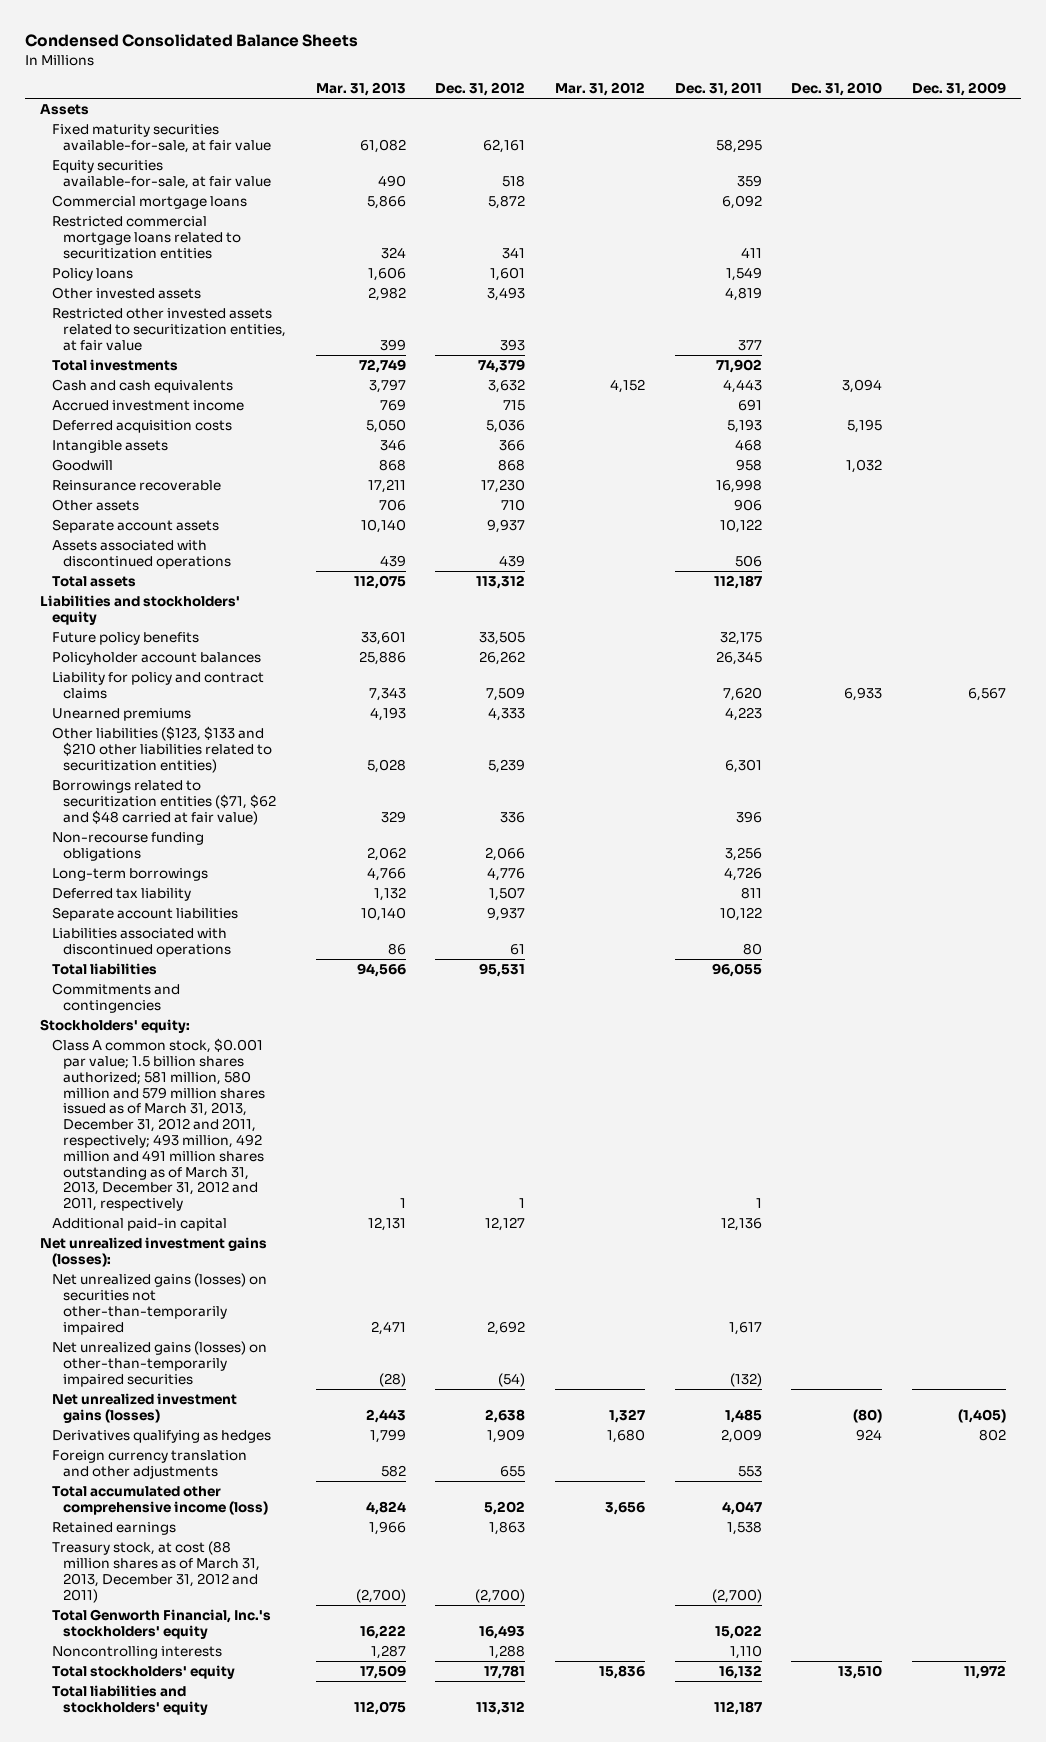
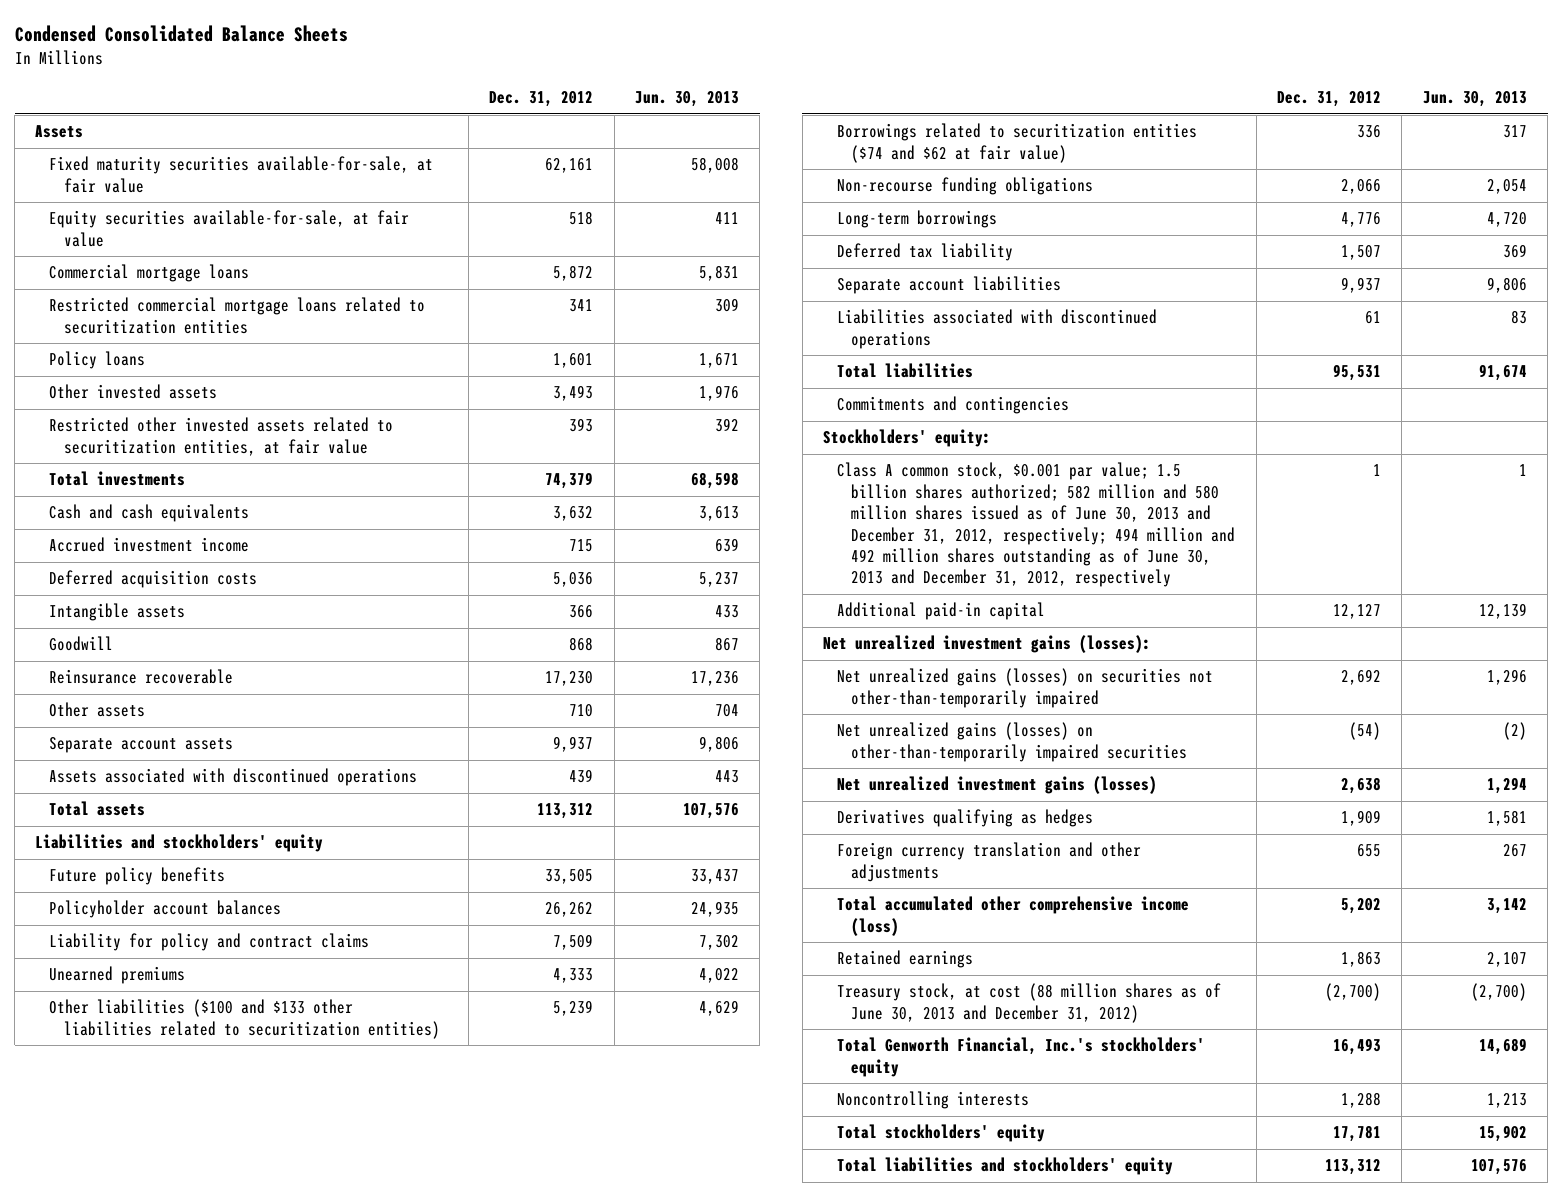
[315,82,406,97] Mar. 31, 2013 -> none
[554,82,645,97] Mar. 31, 2012 -> none
[674,82,762,97] Dec. 31, 2011 -> none
[791,82,883,97] Dec. 31, 2010 -> none
[911,82,1006,97] Dec. 31, 2009 -> none
none -> [634,91,739,108] Jun. 30, 2013
[51,726,273,773] Other liabilities ($123, $133 and $210 other liabilities related to securitization entities) -> [49,999,440,1039] Other liabilities ($100 and $133 other liabilities related to securitization entities)
[51,780,277,825] Borrowings related to securitization entities ($71, $62 and $48 carried at fair value) -> [837,123,1198,163] Borrowings related to securitization entities ($74 and $62 at fair value)
[51,1038,266,1212] Class A common stock, $0.001 par value; 1.5 billion shares authorized; 581 million, 580 million and 579 million shares issued as of March 31, 2013, December 31, 2012 and 2011, respectively; 493 million, 492 million and 491 million shares outstanding as of March 31, 2013, December 31, 2012 and 2011, respectively -> [837,462,1236,588] Class A common stock, $0.001 par value; 1.5 billion shares authorized; 582 million and 580 million shares issued as of June 30, 2013 and December 31, 2012, respectively; 494 million and 492 million shares outstanding as of June 30, 2013 and December 31, 2012, respectively
[51,1541,261,1603] Treasury stock, at cost (88 million shares as of March 31, 2013, December 31, 2012 and 2011) -> [837,983,1222,1023] Treasury stock, at cost (88 million shares as of June 30, 2013 and December 31, 2012)

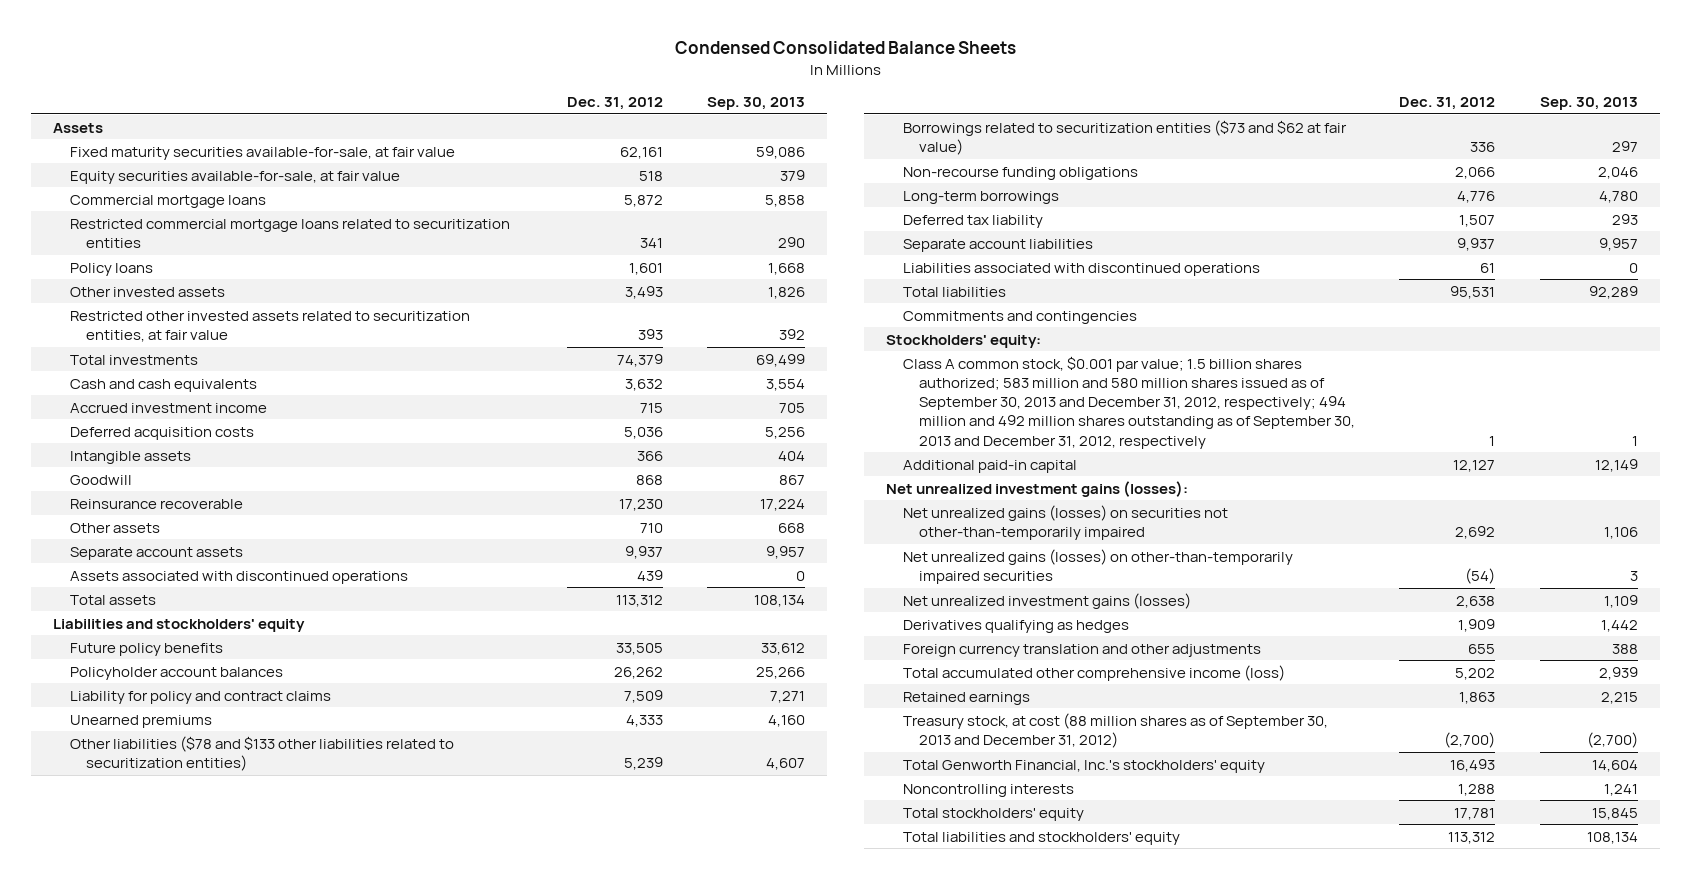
[634,91,739,108] Jun. 30, 2013 -> none
none -> [706,97,805,111] Sep. 30, 2013
[49,999,440,1039] Other liabilities ($100 and $133 other liabilities related to securitization entities) -> [69,735,454,771] Other liabilities ($78 and $133 other liabilities related to securitization entities)
[837,123,1198,163] Borrowings related to securitization entities ($74 and $62 at fair value) -> [902,119,1347,155] Borrowings related to securitization entities ($73 and $62 at fair value)
[837,462,1236,588] Class A common stock, $0.001 par value; 1.5 billion shares authorized; 582 million and 580 million shares issued as of June 30, 2013 and December 31, 2012, respectively; 494 million and 492 million shares outstanding as of June 30, 2013 and December 31, 2012, respectively -> [902,355,1356,449] Class A common stock, $0.001 par value; 1.5 billion shares authorized; 583 million and 580 million shares issued as of September 30, 2013 and December 31, 2012, respectively; 494 million and 492 million shares outstanding as of September 30, 2013 and December 31, 2012, respectively
[837,983,1222,1023] Treasury stock, at cost (88 million shares as of June 30, 2013 and December 31, 2012) -> [902,712,1328,748] Treasury stock, at cost (88 million shares as of September 30, 2013 and December 31, 2012)

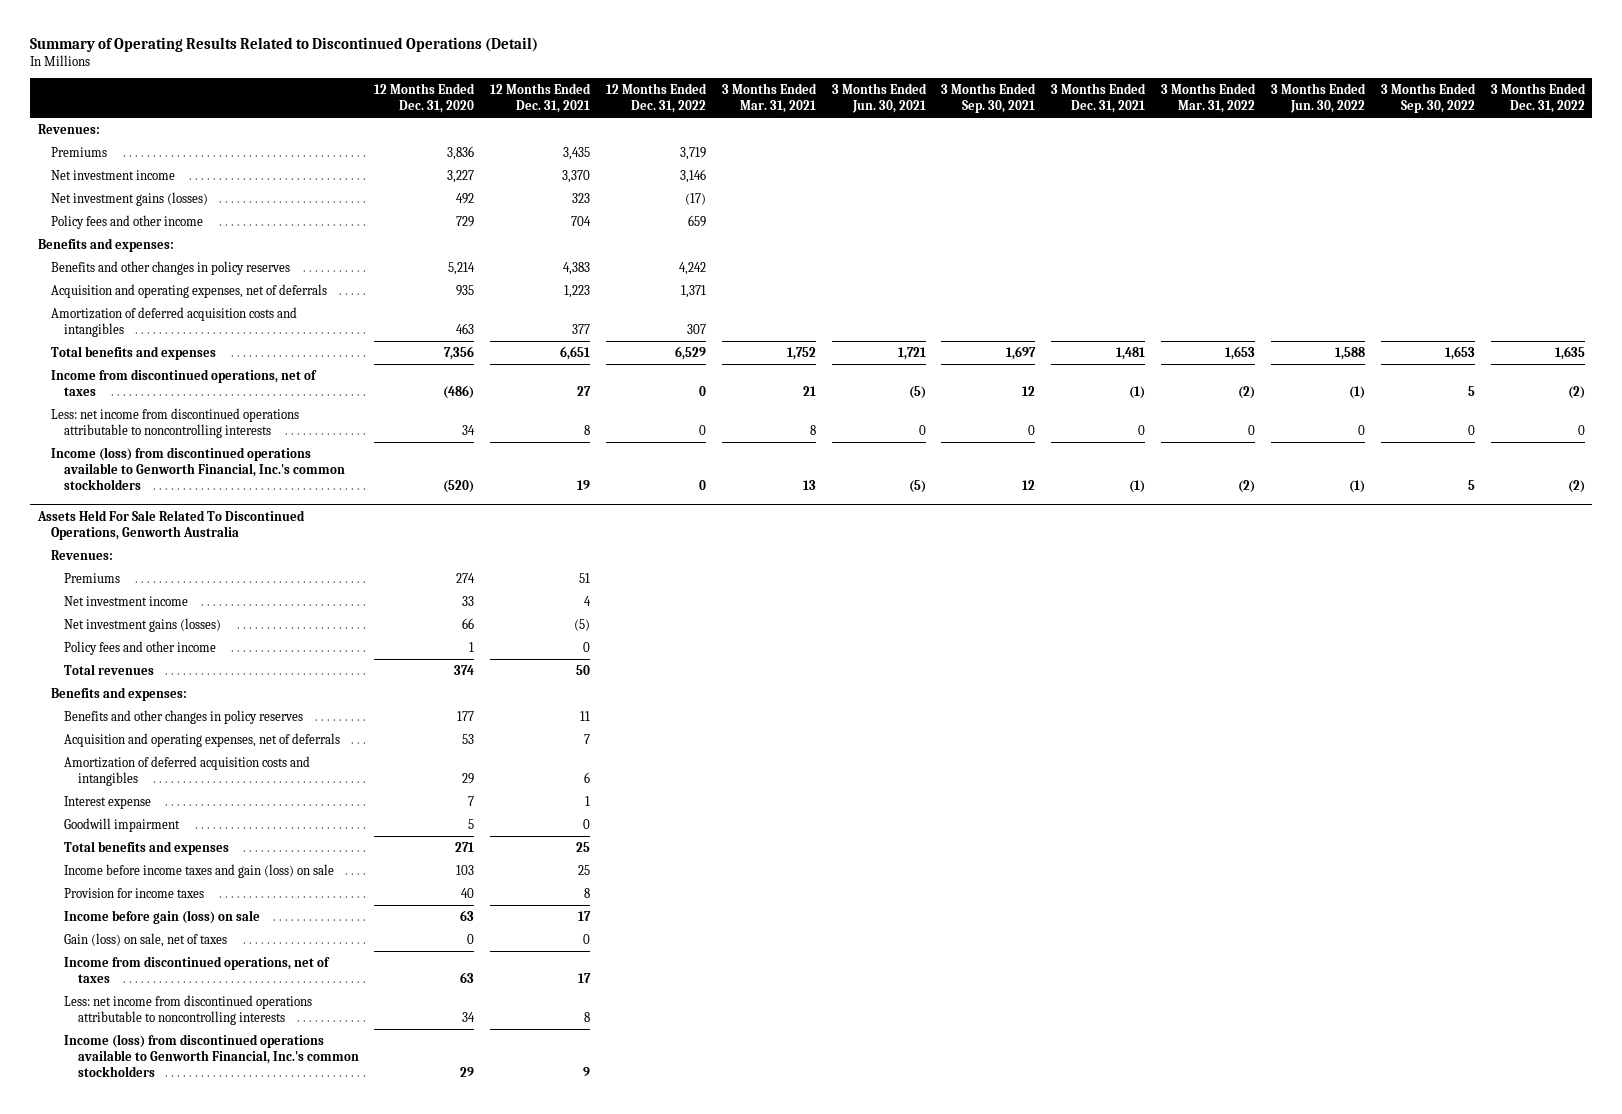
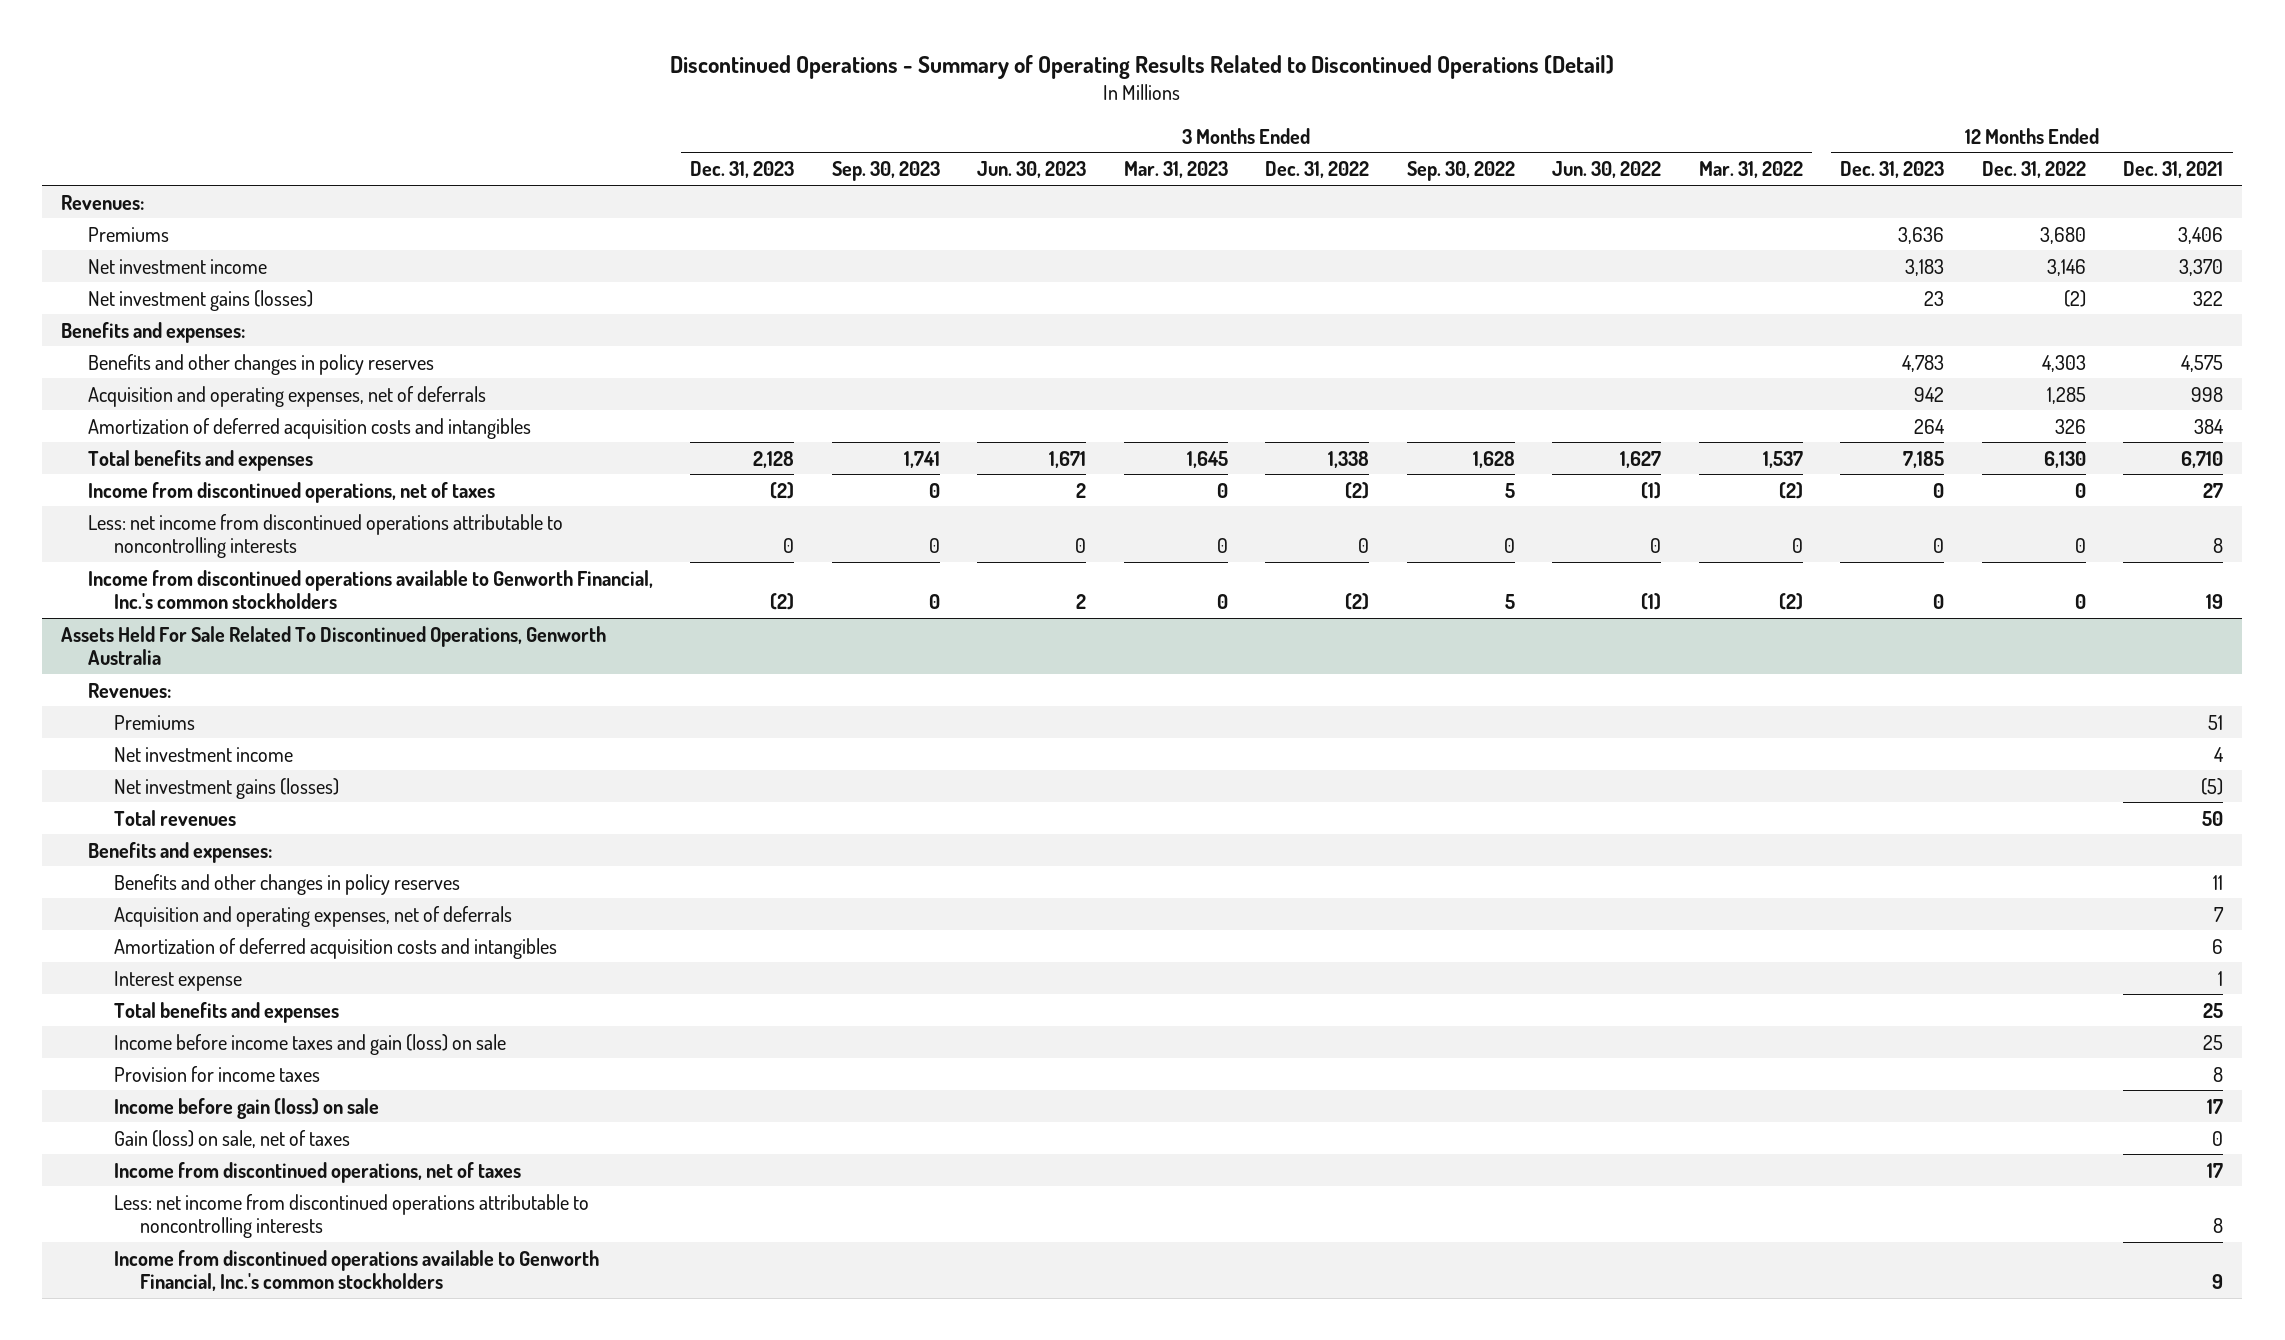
[29,37,538,53] Summary of Operating Results Related to Discontinued Operations (Detail) -> [670,55,1615,80] Discontinued Operations - Summary of Operating Results Related to Discontinued Operations (Detail)
[374,83,476,113] 12 Months Ended Dec. 31, 2020 -> none
[721,83,817,113] 3 Months Ended Mar. 31, 2021 -> none
[831,83,927,113] 3 Months Ended Jun. 30, 2021 -> none
[941,83,1037,113] 3 Months Ended Sep. 30, 2021 -> none
[1051,83,1147,113] 3 Months Ended Dec. 31, 2021 -> none
none -> [690,161,795,179] Dec. 31, 2023
none -> [831,161,940,182] Sep. 30, 2023
none -> [977,161,1087,179] Jun. 30, 2023
none -> [1123,161,1228,179] Mar. 31, 2023
none -> [1840,161,1945,179] Dec. 31, 2023
[563,146,591,160] 3,435 -> [2178,226,2224,244] 3,406
[680,146,707,160] 3,719 -> [2039,226,2086,244] 3,680
[50,214,203,229] Policy fees and other income -> none
[572,192,591,203] 323 -> [2193,290,2224,306] 322
[685,192,707,205] (17) -> [2063,289,2086,307] (2)
[563,261,591,275] 4,383 -> [2181,354,2224,372] 4,575
[679,261,707,275] 4,242 -> [2041,354,2086,372] 4,303
[564,284,591,298] 1,223 -> [2191,386,2224,402] 998
[681,284,707,298] 1,371 -> [2046,386,2086,404] 1,285
[572,323,591,334] 377 -> [2194,418,2225,434] 384
[687,323,707,334] 307 -> [2054,418,2086,434] 326
[560,345,591,360] 6,651 -> [2181,450,2224,468] 6,710
[675,345,707,360] 6,529 -> [2043,450,2086,468] 6,130
[1225,345,1256,360] 1,653 -> [1762,450,1803,468] 1,537
[1334,346,1365,360] 1,588 -> [1620,450,1662,468] 1,627
[1444,345,1475,360] 1,653 -> [1472,450,1515,468] 1,628
[1554,345,1585,360] 1,635 -> [1328,450,1370,468] 1,338
[50,446,346,490] Income (loss) from discontinued operations available to Genworth Financial, Inc.'s common stockholders -> [87,569,653,609] Income from discontinued operations available to Genworth Financial, Inc.'s common stockholders
[64,640,217,655] Policy fees and other income -> none
[64,817,181,832] Goodwill impairment -> none
[64,1033,359,1077] Income (loss) from discontinued operations available to Genworth Financial, Inc.'s common stockholders -> [113,1249,599,1291] Income from discontinued operations available to Genworth Financial, Inc.'s common stockholders

